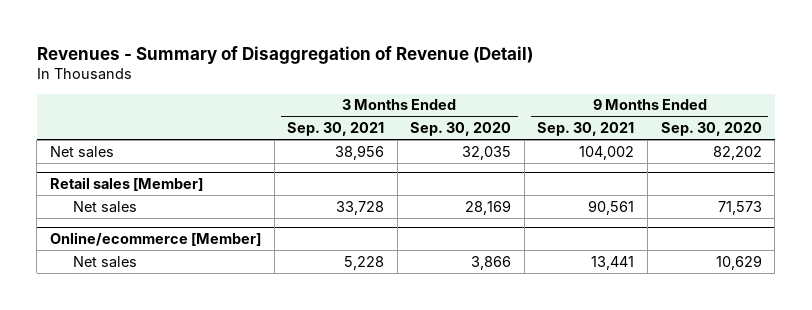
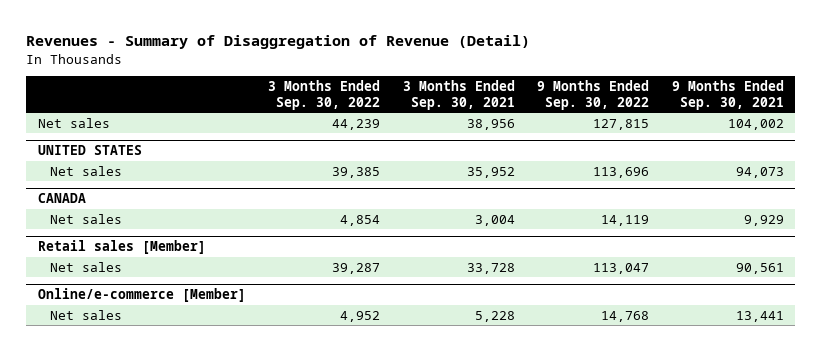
[410,122,512,137] Sep. 30, 2020 -> none
[660,122,762,137] Sep. 30, 2020 -> none
none -> [268,80,381,110] 3 Months Ended Sep. 30, 2022
none -> [537,80,650,110] 9 Months Ended Sep. 30, 2022
none -> [37,145,142,156] UNITED STATES
none -> [49,165,122,176] Net sales
none -> [37,193,86,204] CANADA
none -> [49,213,122,224] Net sales
[49,232,261,247] Online/ecommerce [Member] -> [37,288,246,303] Online/e-commerce [Member]

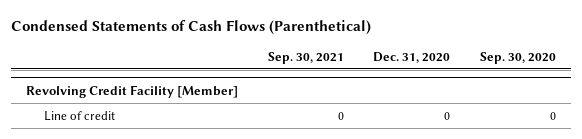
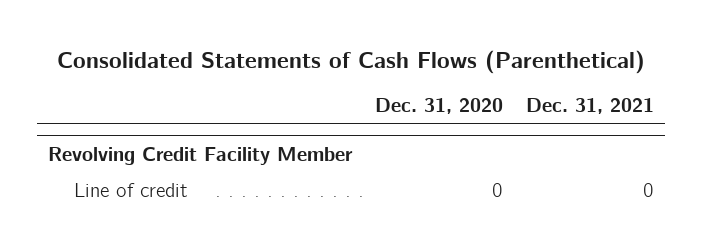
[10,19,371,35] Condensed Statements of Cash Flows (Parenthetical) -> [56,49,645,74] Consolidated Statements of Cash Flows (Parenthetical)
[267,51,344,64] Sep. 30, 2021 -> none
[480,51,557,64] Sep. 30, 2020 -> none
none -> [525,98,654,115] Dec. 31, 2021
[25,84,238,98] Revolving Credit Facility [Member] -> [48,146,354,165] Revolving Credit Facility Member

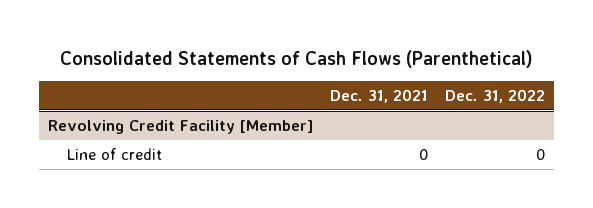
[374,98,503,115] Dec. 31, 2020 -> none
none -> [445,88,546,103] Dec. 31, 2022
[48,146,354,165] Revolving Credit Facility Member -> [47,119,313,134] Revolving Credit Facility [Member]

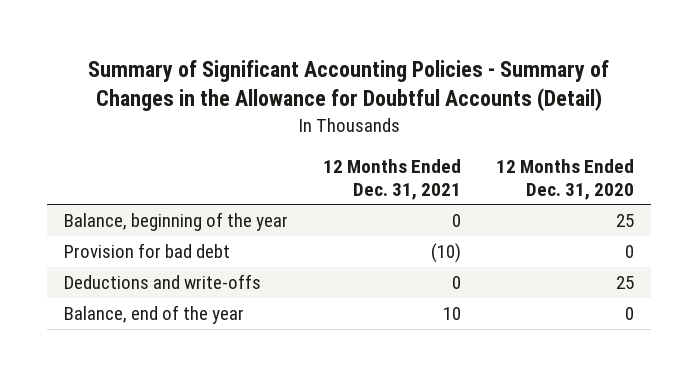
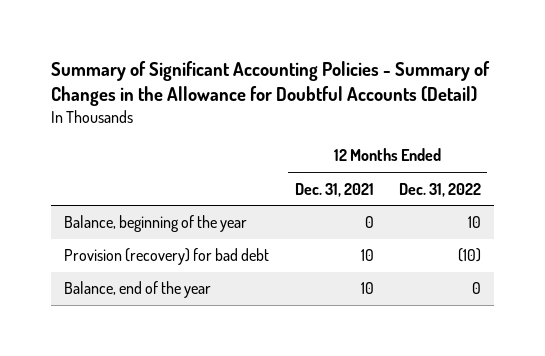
[495,159,634,200] 12 Months Ended Dec. 31, 2020 -> none
none -> [399,182,482,197] Dec. 31, 2022
[64,274,262,290] Deductions and write-offs -> none
[64,243,231,259] Provision for bad debt -> [64,248,270,266] Provision (recovery) for bad debt
[431,243,462,264] (10) -> [360,249,374,262] 10

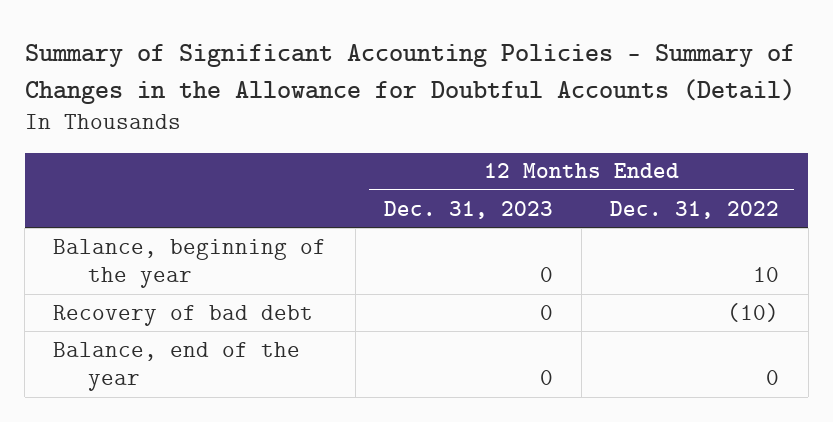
[294,182,374,197] Dec. 31, 2021 -> none
none -> [383,200,553,219] Dec. 31, 2023
[64,248,270,266] Provision (recovery) for bad debt -> [53,304,314,326] Recovery of bad debt

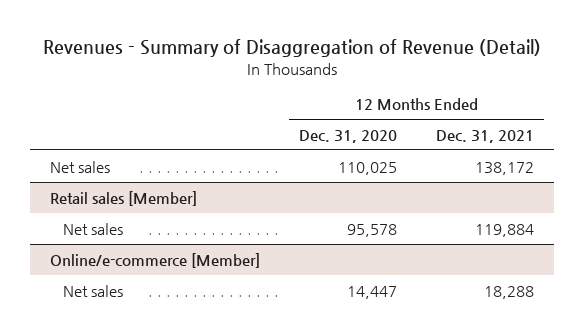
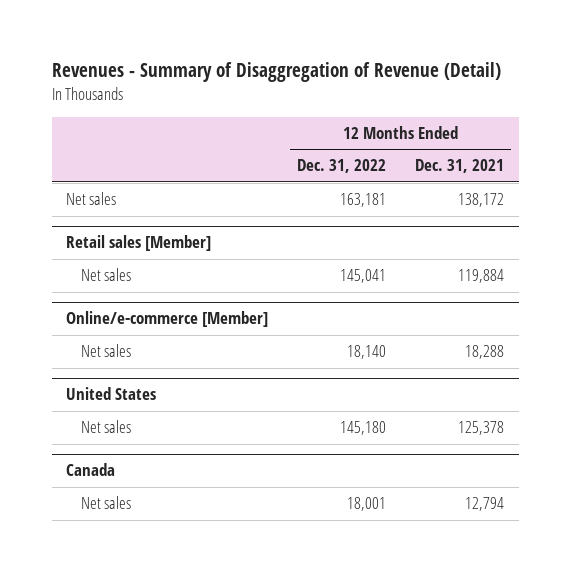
[298,129,397,143] Dec. 31, 2020 -> none
none -> [297,159,387,174] Dec. 31, 2022
none -> [66,387,157,401] United States
none -> [81,420,132,434] Net sales
none -> [66,463,116,477] Canada
none -> [81,496,132,510] Net sales

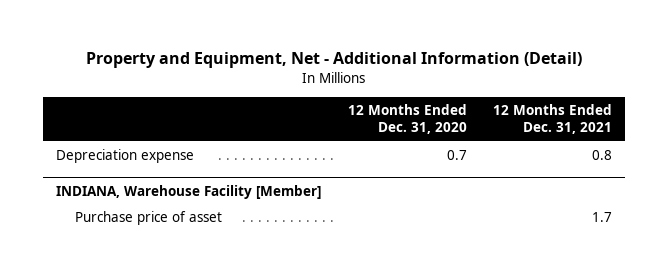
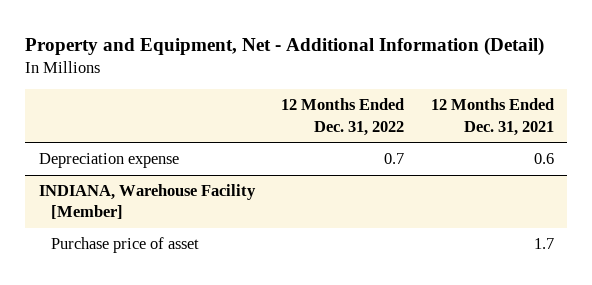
[347,104,467,134] 12 Months Ended Dec. 31, 2020 -> none
none -> [281,98,405,136] 12 Months Ended Dec. 31, 2022
[592,150,613,161] 0.8 -> [533,153,554,165] 0.6

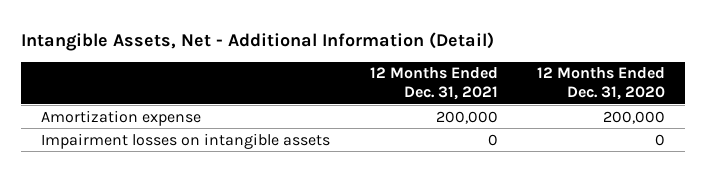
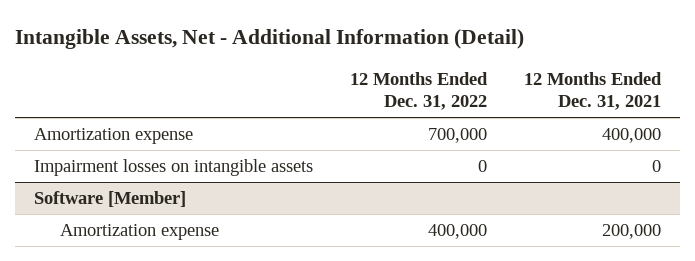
[537,67,666,101] 12 Months Ended Dec. 31, 2020 -> none
none -> [350,71,489,111] 12 Months Ended Dec. 31, 2022
[435,110,498,124] 200,000 -> [602,128,662,144] 400,000
none -> [33,191,186,208] Software [Member]
none -> [60,224,220,241] Amortization expense

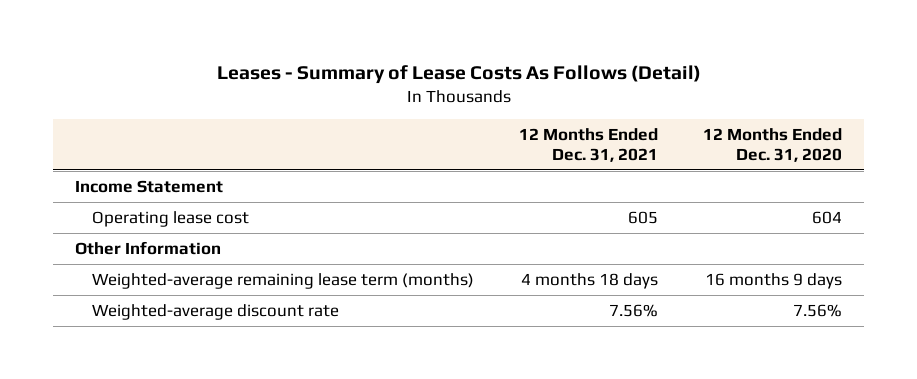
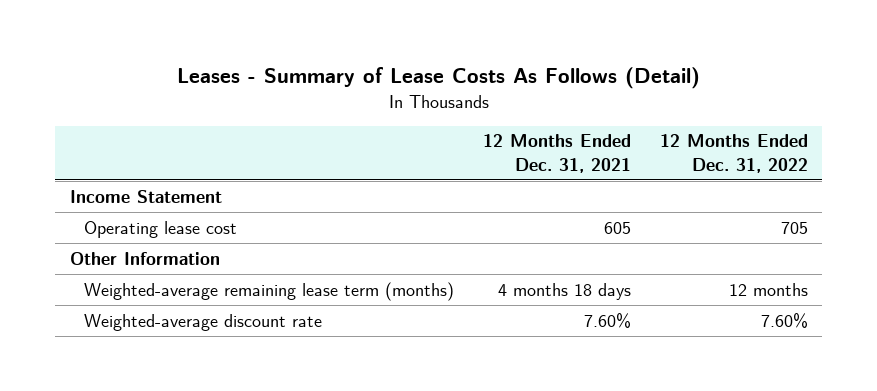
[702,127,842,163] 12 Months Ended Dec. 31, 2020 -> none
none -> [659,134,808,173] 12 Months Ended Dec. 31, 2022
[609,303,659,317] 7.56% -> [583,312,631,328] 7.60%

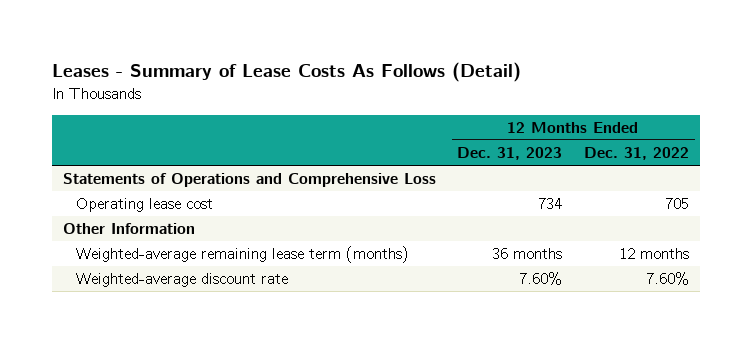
[482,134,631,173] 12 Months Ended Dec. 31, 2021 -> none
none -> [457,147,563,161] Dec. 31, 2023
[69,189,222,203] Income Statement -> [62,173,436,188] Statements of Operations and Comprehensive Loss

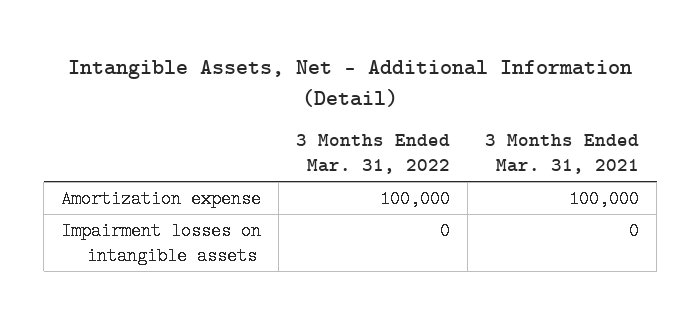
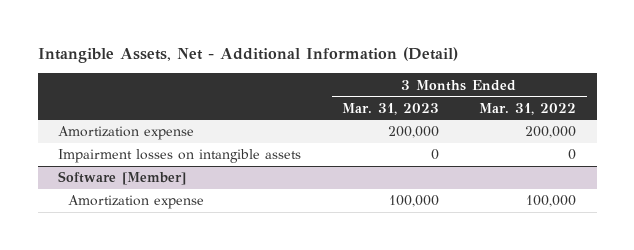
[485,134,640,175] 3 Months Ended Mar. 31, 2021 -> none
none -> [341,102,439,115] Mar. 31, 2023
[380,189,451,208] 100,000 -> [525,126,577,139] 200,000
none -> [57,171,186,186] Software [Member]
none -> [68,195,205,210] Amortization expense

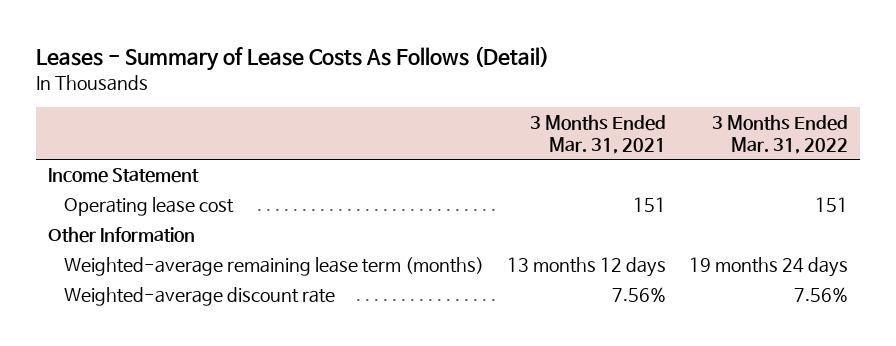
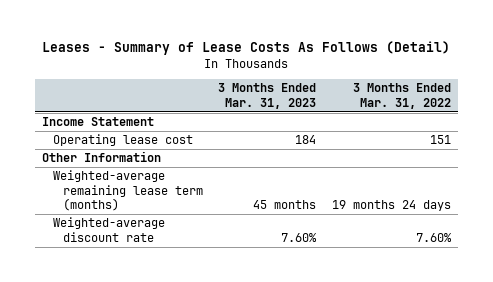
[530,114,667,154] 3 Months Ended Mar. 31, 2021 -> none
none -> [218,83,317,109] 3 Months Ended Mar. 31, 2023
[794,287,849,303] 7.56% -> [415,232,452,242] 7.60%

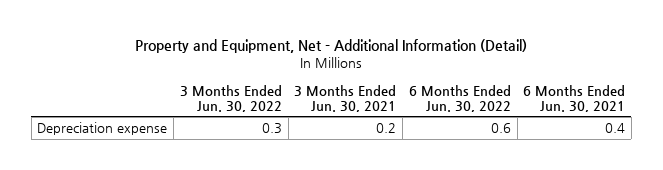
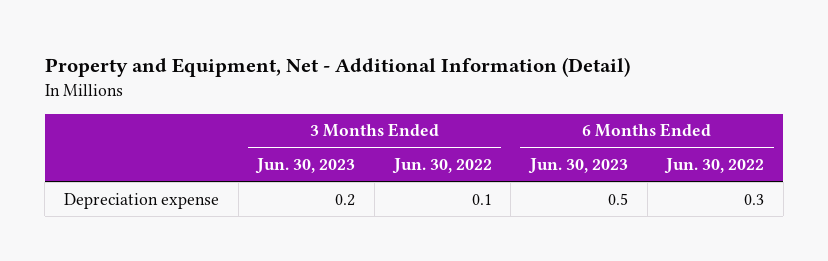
[294,84,397,112] 3 Months Ended Jun. 30, 2021 -> none
[523,84,626,112] 6 Months Ended Jun. 30, 2021 -> none
none -> [255,158,356,175] Jun. 30, 2023
none -> [527,158,628,175] Jun. 30, 2023
[261,123,282,135] 0.3 -> [471,193,492,205] 0.1
[490,123,511,134] 0.6 -> [744,193,765,205] 0.3

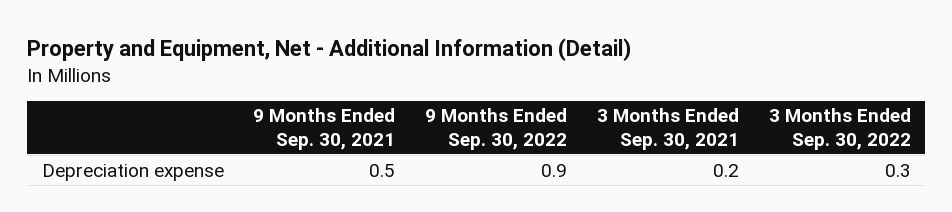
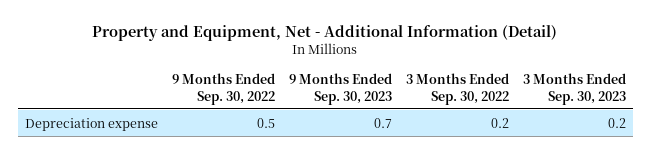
[253,108,396,150] 9 Months Ended Sep. 30, 2021 -> none
[596,108,739,150] 3 Months Ended Sep. 30, 2021 -> none
none -> [288,73,392,105] 9 Months Ended Sep. 30, 2023
none -> [522,73,626,105] 3 Months Ended Sep. 30, 2023
[541,163,568,177] 0.9 -> [256,117,275,128] 0.5
[884,163,911,177] 0.3 -> [490,117,509,128] 0.2

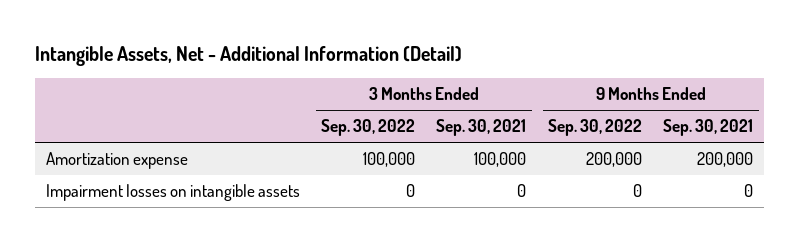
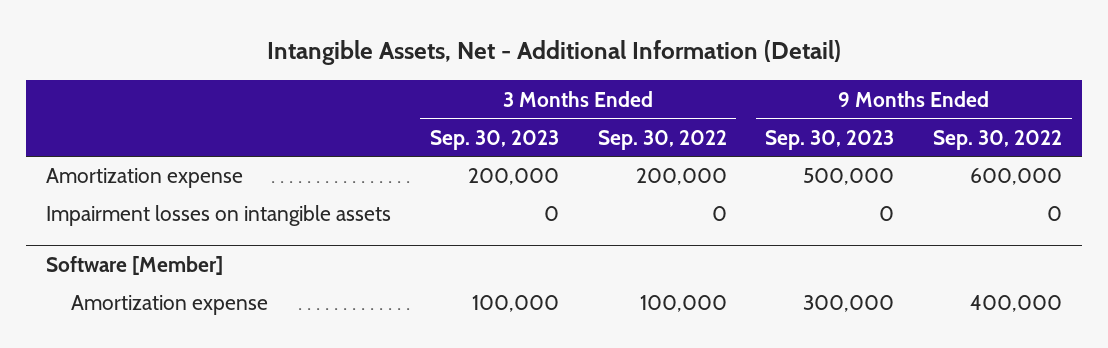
[436,119,527,137] Sep. 30, 2021 -> none
[663,119,754,137] Sep. 30, 2021 -> none
none -> [429,129,559,150] Sep. 30, 2023
none -> [765,129,895,150] Sep. 30, 2023
[362,152,415,168] 100,000 -> [635,168,727,186] 200,000
[585,152,642,168] 200,000 -> [970,168,1063,186] 600,000
none -> [45,255,223,275] Software [Member]
none -> [70,295,268,316] Amortization expense

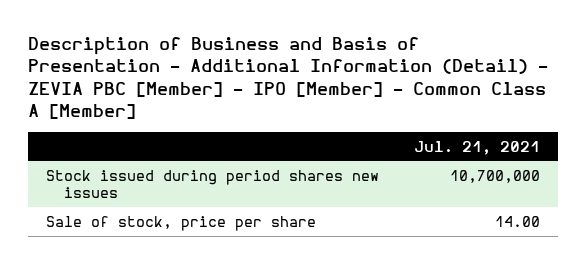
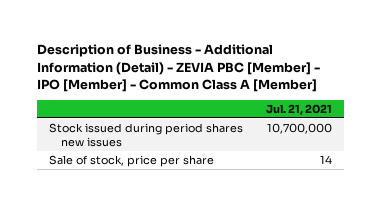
[27,37,548,120] Description of Business and Basis of Presentation - Additional Information (Detail) - ZEVIA PBC [Member] - IPO [Member] - Common Class A [Member] -> [37,44,321,92] Description of Business - Additional Information (Detail) - ZEVIA PBC [Member] - IPO [Member] - Common Class A [Member]
[495,215,541,227] 14.00 -> [320,154,333,164] 14

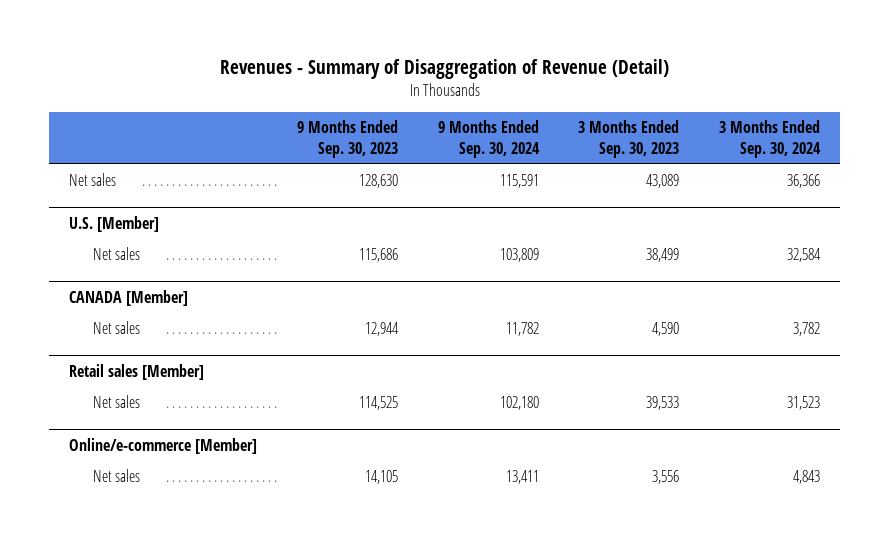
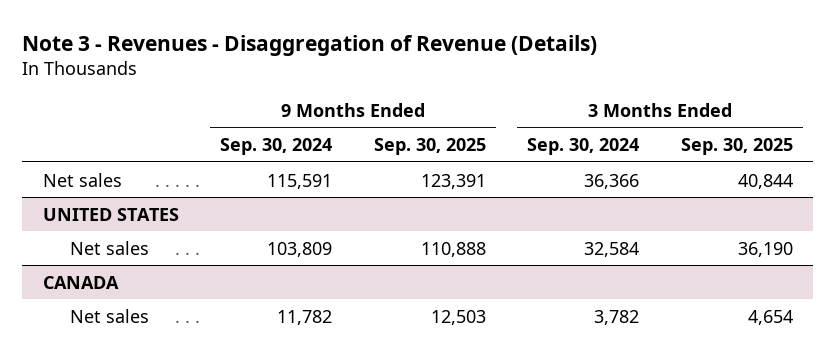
[219,59,669,80] Revenues - Summary of Disaggregation of Revenue (Detail) -> [22,34,598,56] Note 3 - Revenues - Disaggregation of Revenue (Details)
[296,120,398,158] 9 Months Ended Sep. 30, 2023 -> none
[578,120,680,158] 3 Months Ended Sep. 30, 2023 -> none
none -> [373,138,486,156] Sep. 30, 2025
none -> [680,138,793,156] Sep. 30, 2025
[69,215,160,232] U.S. [Member] -> [43,207,180,221] UNITED STATES
[69,289,189,306] CANADA [Member] -> [43,275,120,289] CANADA
[69,363,205,380] Retail sales [Member] -> none
[92,395,140,409] Net sales -> none
[69,437,258,454] Online/e-commerce [Member] -> none
[92,469,140,483] Net sales -> none

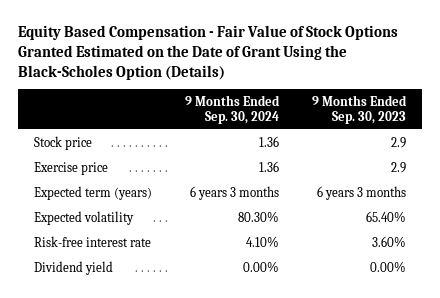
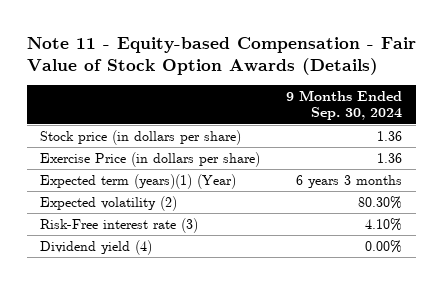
[17,25,398,80] Equity Based Compensation - Fair Value of Stock Options Granted Estimated on the Date of Grant Using the Black-Scholes Option (Details) -> [26,36,416,75] Note 11 - Equity-based Compensation - Fair Value of Stock Option Awards (Details)
[311,95,407,124] 9 Months Ended Sep. 30, 2023 -> none
[33,135,92,150] Stock price -> [39,130,241,146] Stock price (in dollars per share)
[33,161,108,175] Exercise price -> [39,152,260,168] Exercise Price (in dollars per share)
[33,185,152,200] Expected term (years) -> [39,174,236,190] Expected term (years)(1) (Year)
[33,210,134,225] Expected volatility -> [39,196,177,212] Expected volatility (2)
[33,235,151,247] Risk-free interest rate -> [39,218,198,234] Risk-Free interest rate (3)
[33,260,113,275] Dividend yield -> [39,240,152,256] Dividend yield (4)

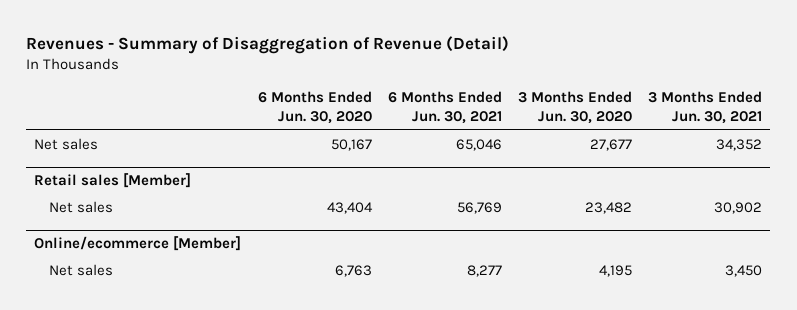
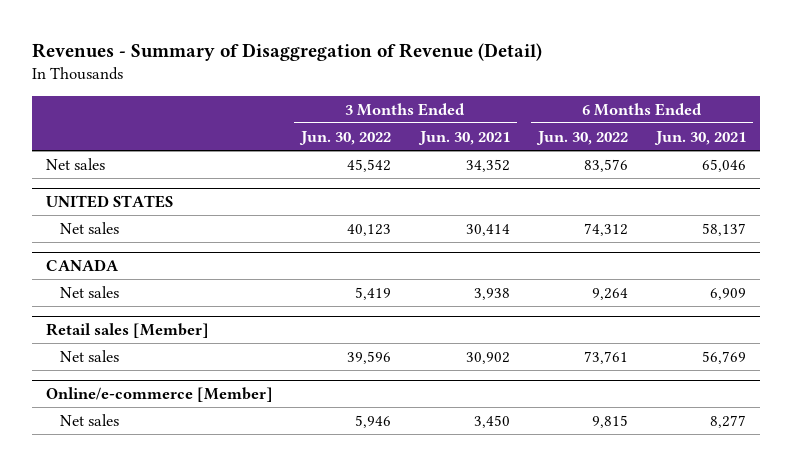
[257,91,372,124] 6 Months Ended Jun. 30, 2020 -> none
[518,91,633,124] 3 Months Ended Jun. 30, 2020 -> none
none -> [299,130,392,145] Jun. 30, 2022
none -> [535,130,628,145] Jun. 30, 2022
none -> [46,194,174,208] UNITED STATES
none -> [60,221,120,234] Net sales
none -> [46,258,120,271] CANADA
none -> [60,285,120,298] Net sales
[34,236,242,252] Online/ecommerce [Member] -> [46,386,274,402] Online/e-commerce [Member]

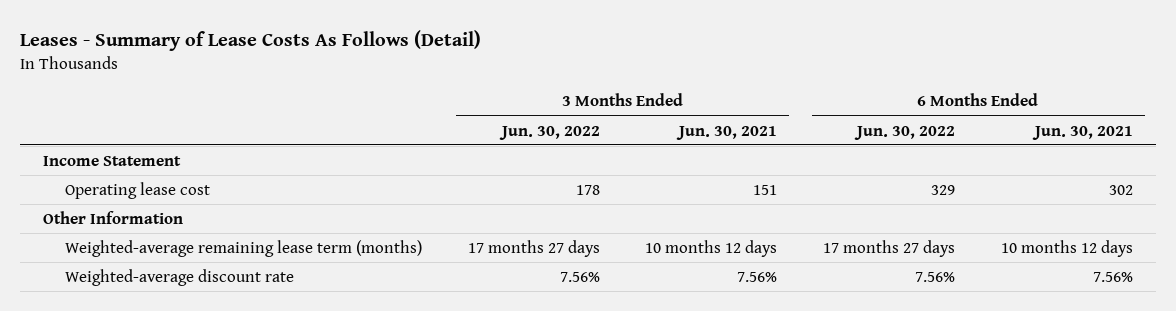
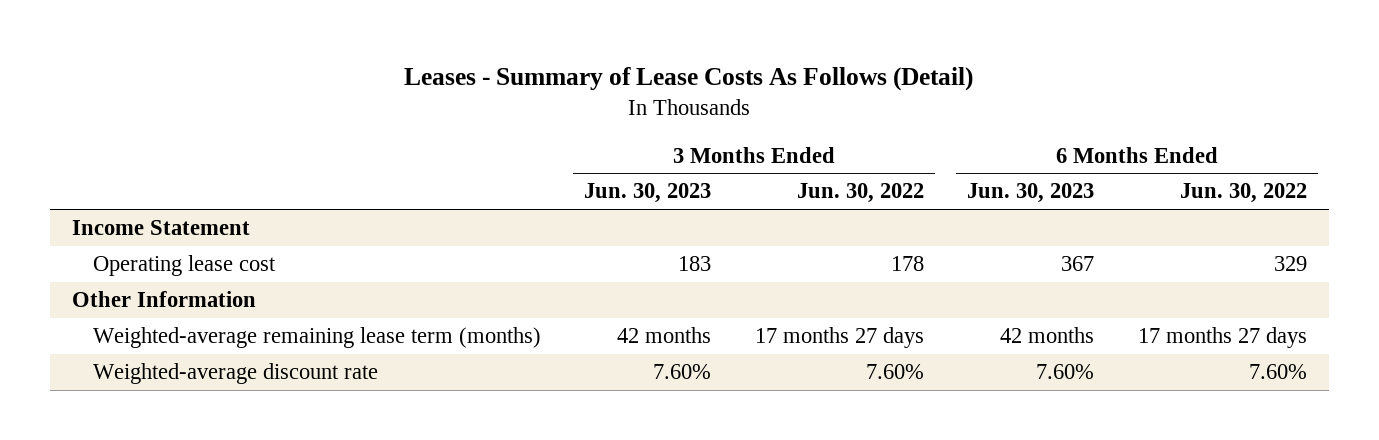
[676,125,778,140] Jun. 30, 2021 -> none
[1032,125,1134,140] Jun. 30, 2021 -> none
none -> [584,183,712,204] Jun. 30, 2023
none -> [967,183,1095,204] Jun. 30, 2023
[559,272,600,283] 7.56% -> [865,364,924,380] 7.60%
[915,272,956,283] 7.56% -> [1248,364,1307,380] 7.60%

